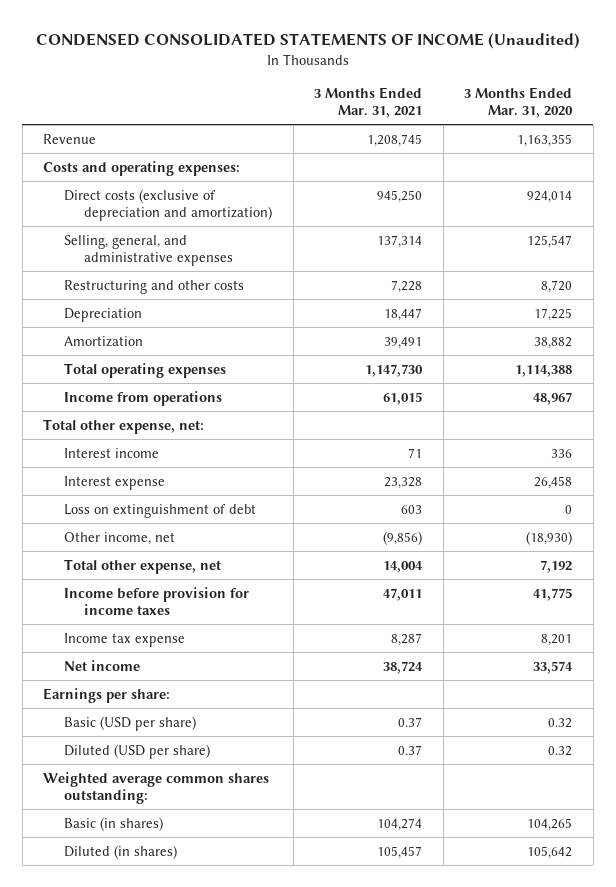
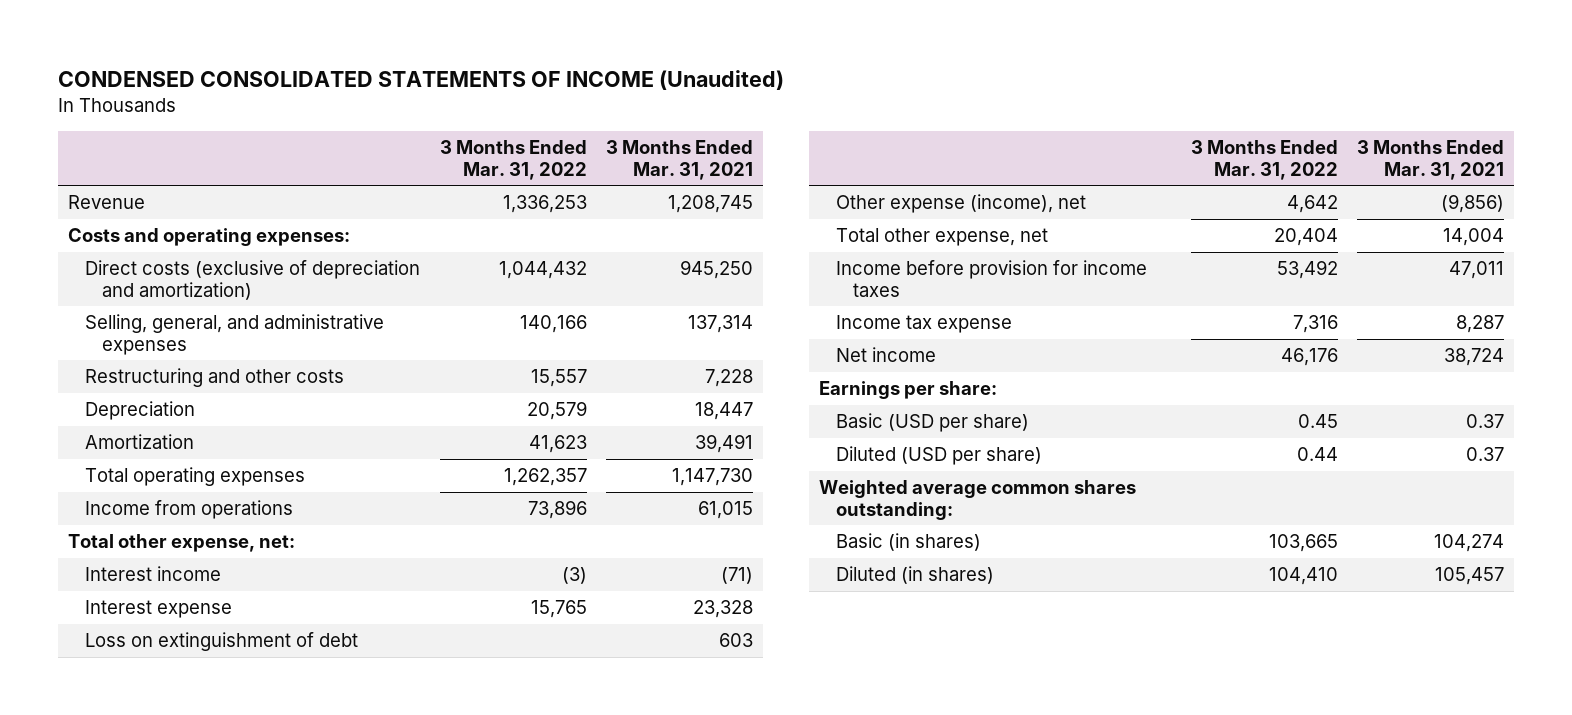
[464,86,574,118] 3 Months Ended Mar. 31, 2020 -> none
none -> [439,140,587,181] 3 Months Ended Mar. 31, 2022
[408,447,423,458] 71 -> [720,567,753,585] (71)
[63,531,175,545] Other income, net -> [836,194,1087,214] Other expense (income), net

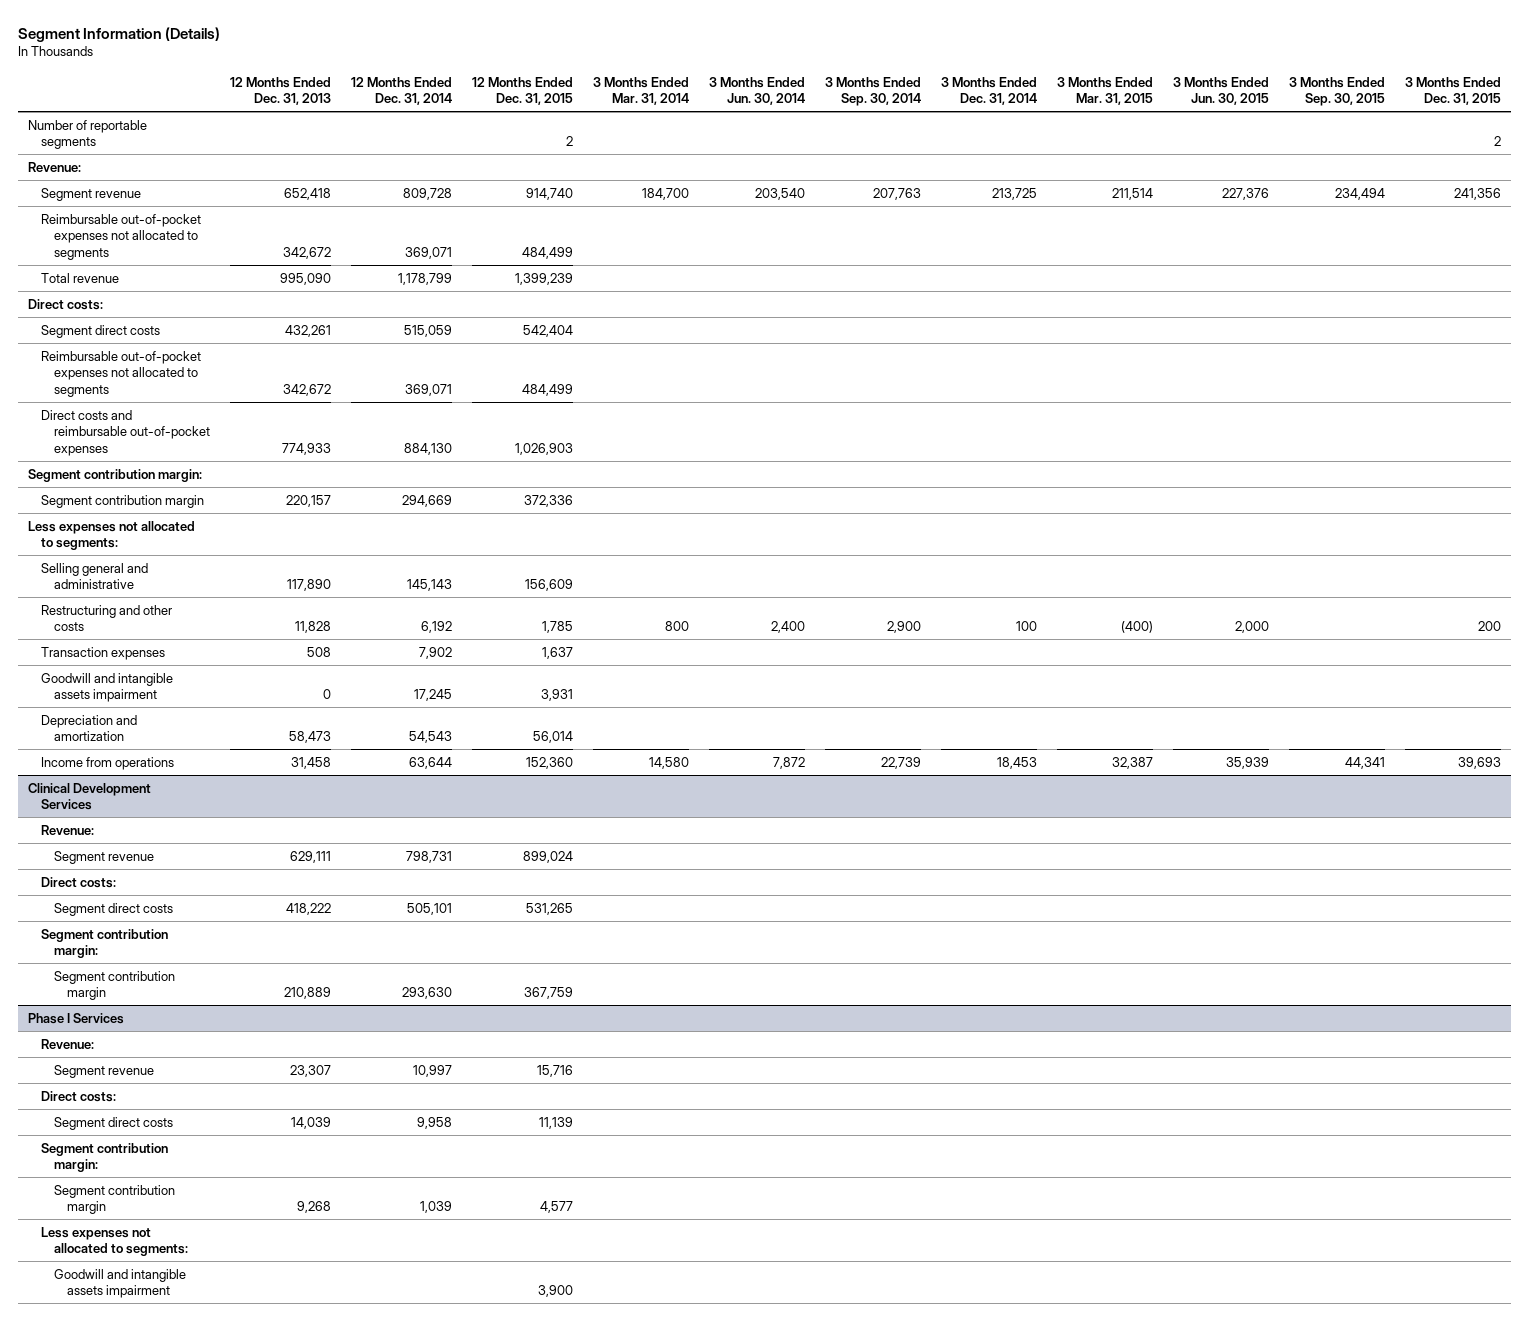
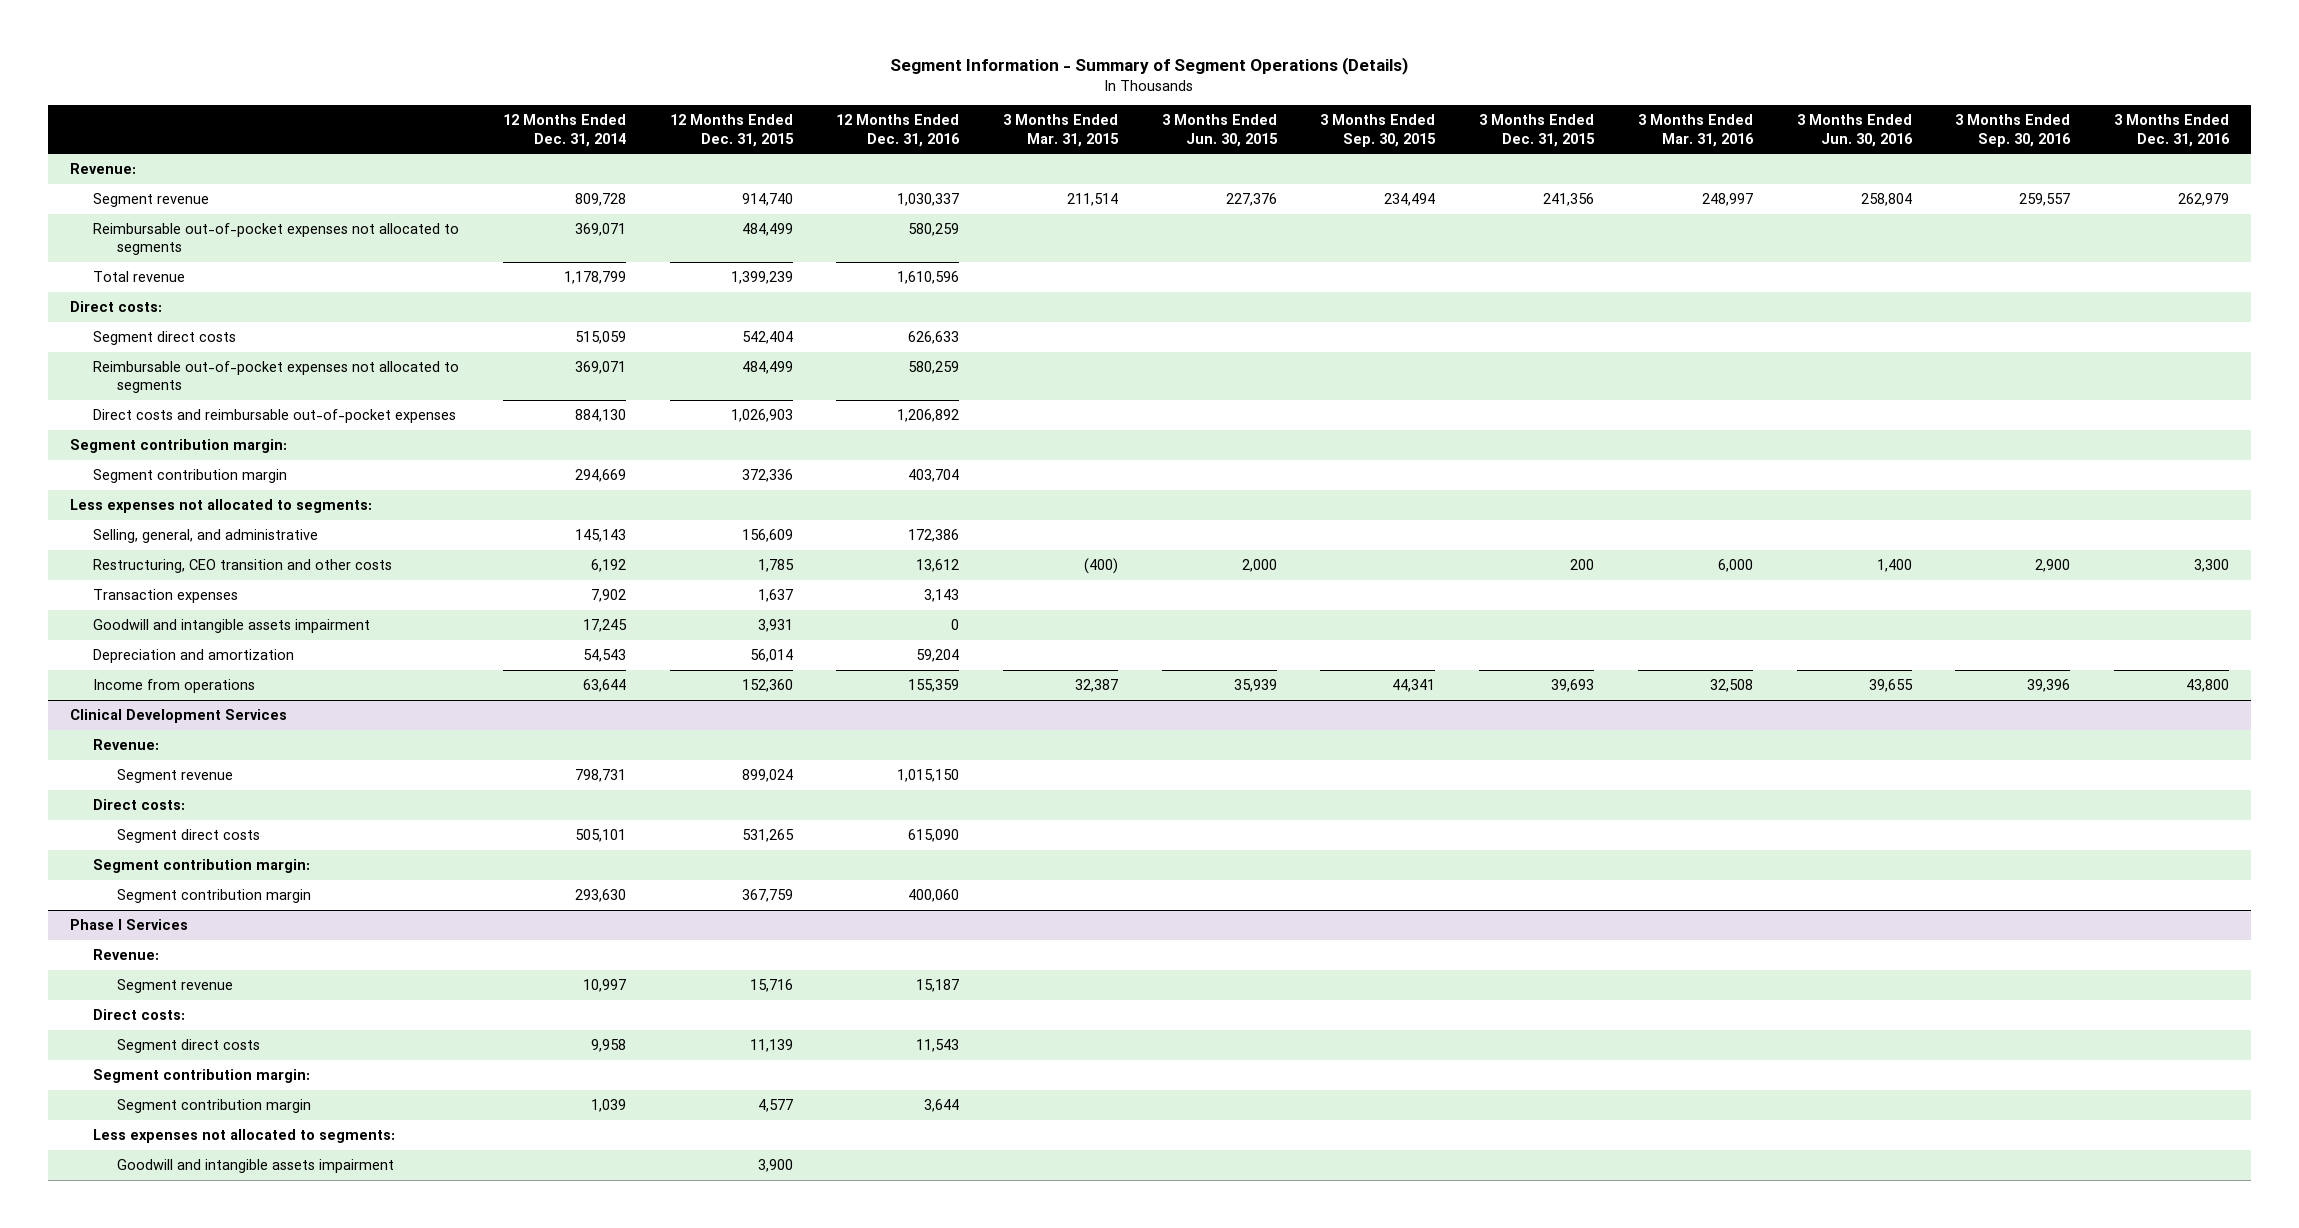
[18,26,221,42] Segment Information (Details) -> [890,56,1409,75] Segment Information - Summary of Segment Operations (Details)
[230,76,332,106] 12 Months Ended Dec. 31, 2013 -> none
[593,76,690,106] 3 Months Ended Mar. 31, 2014 -> none
[709,76,806,106] 3 Months Ended Jun. 30, 2014 -> none
[825,76,922,107] 3 Months Ended Sep. 30, 2014 -> none
[941,76,1038,106] 3 Months Ended Dec. 31, 2014 -> none
none -> [836,114,961,147] 12 Months Ended Dec. 31, 2016
none -> [1637,114,1754,147] 3 Months Ended Mar. 31, 2016
none -> [1796,114,1913,147] 3 Months Ended Jun. 30, 2016
none -> [1955,114,2072,147] 3 Months Ended Sep. 30, 2016
none -> [2114,114,2231,147] 3 Months Ended Dec. 31, 2016
[28,119,148,150] Number of reportable segments -> none
[41,562,149,590] Selling general and administrative -> [93,528,319,543] Selling, general, and administrative
[41,604,173,632] Restructuring and other costs -> [93,558,393,573] Restructuring, CEO transition and other costs

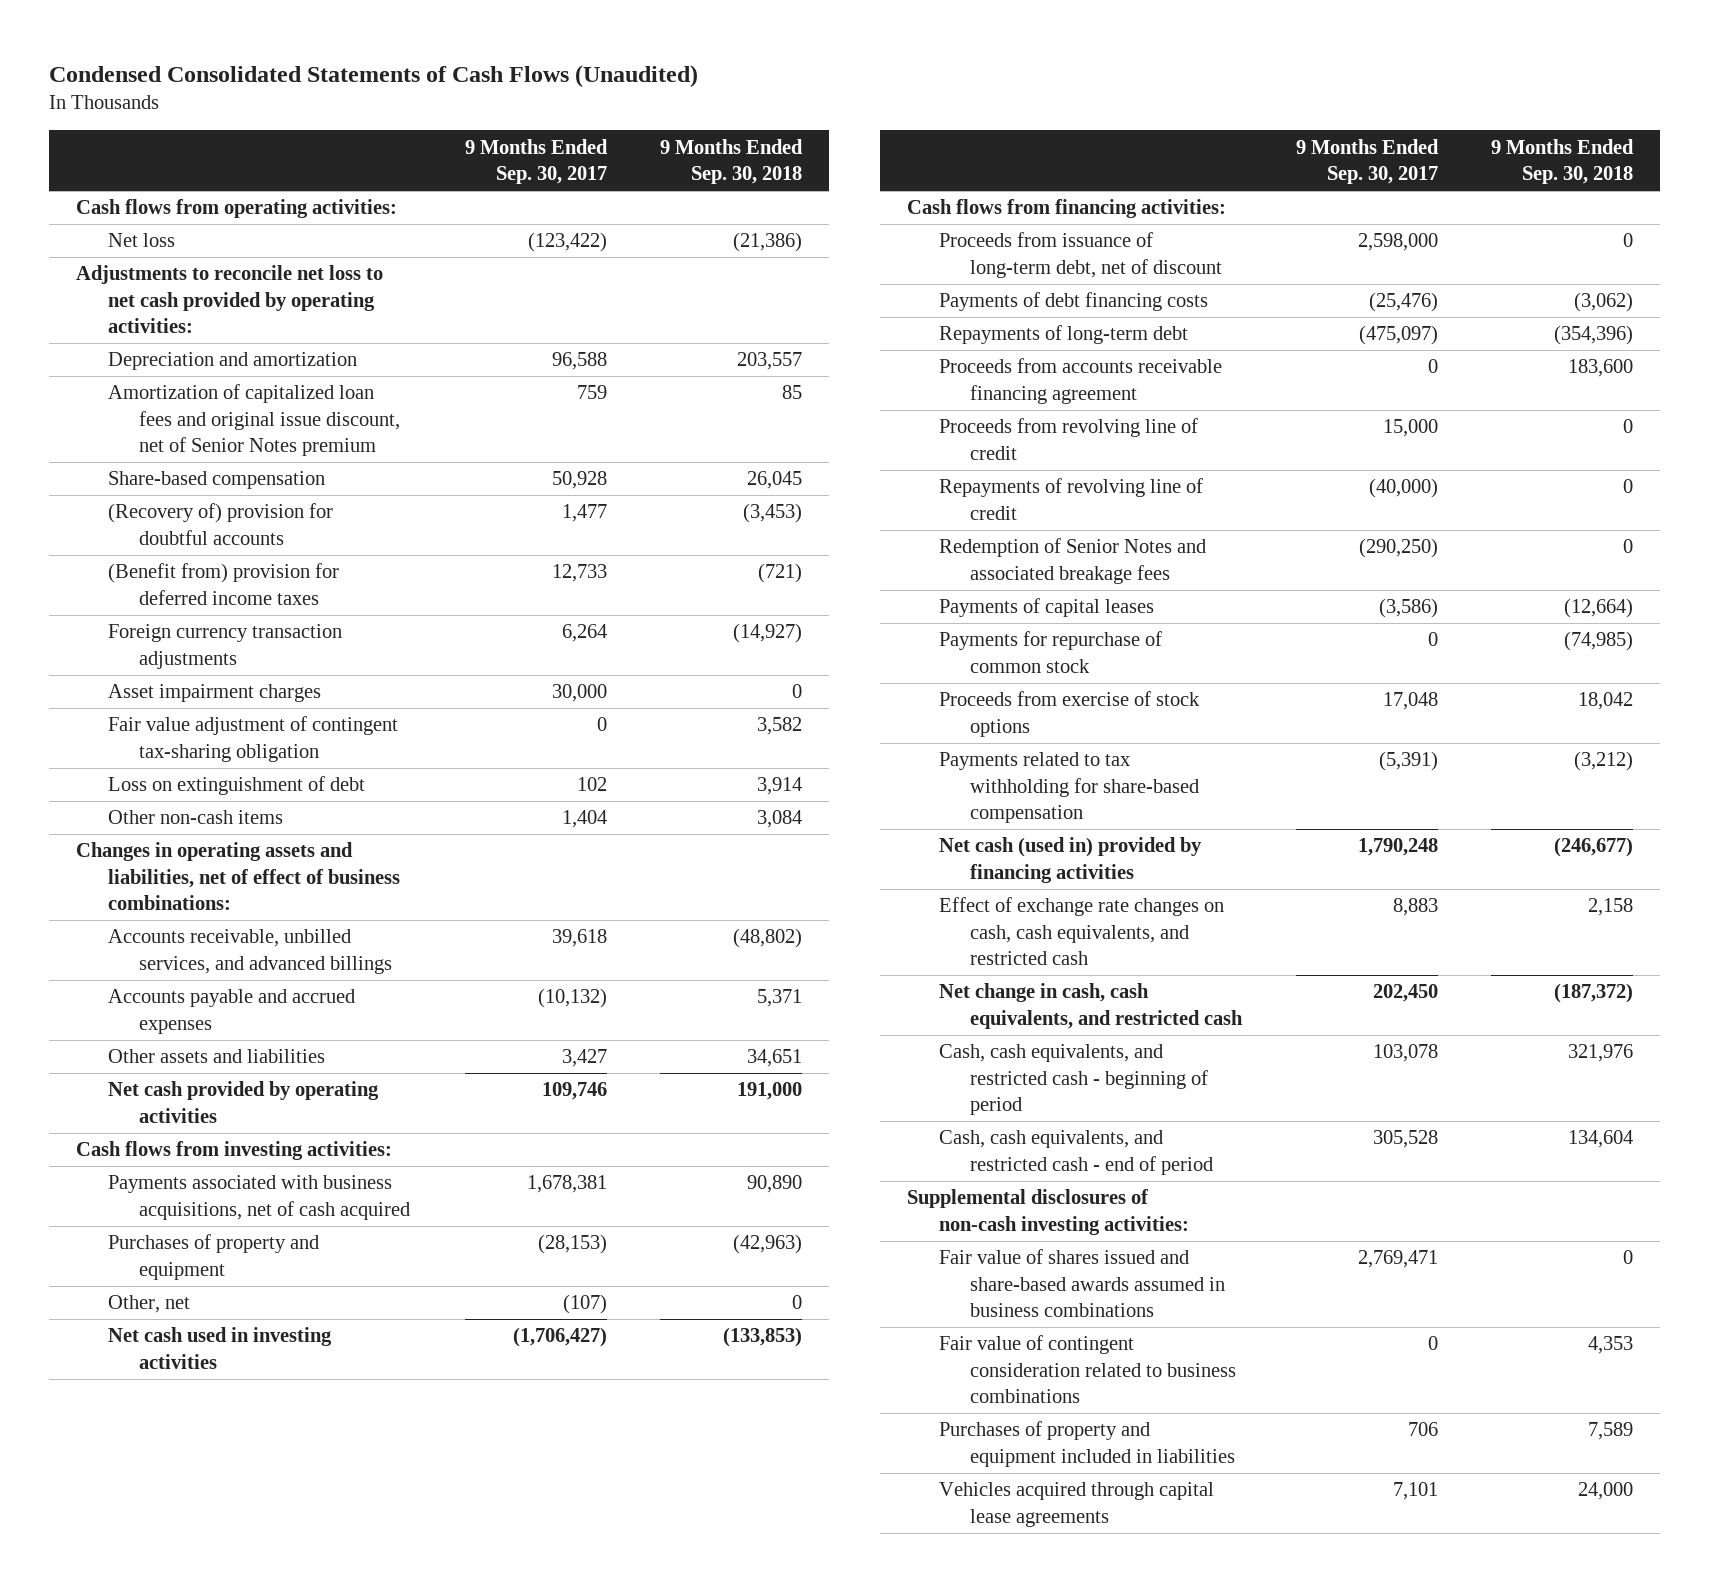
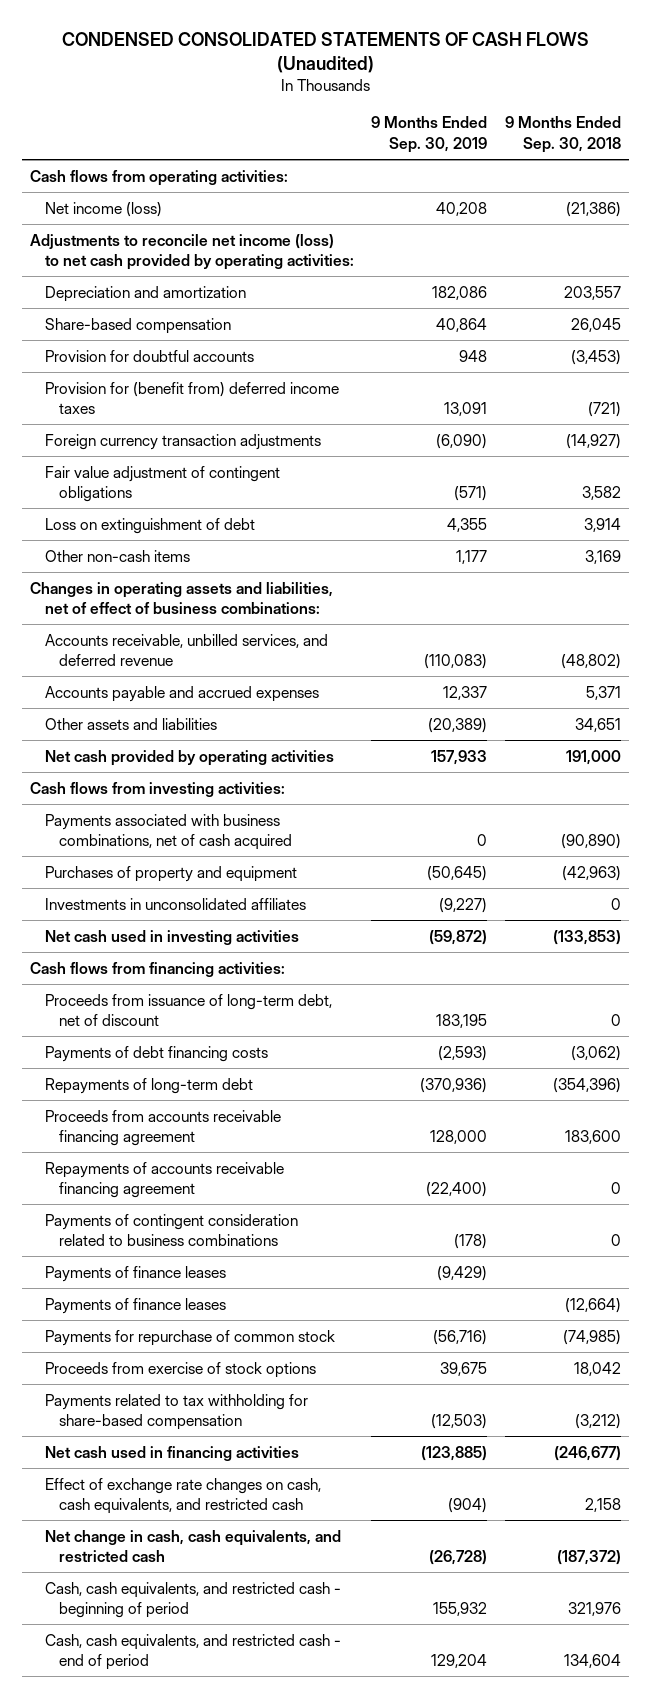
[49,64,699,88] Condensed Consolidated Statements of Cash Flows (Unaudited) -> [61,31,589,74] CONDENSED CONSOLIDATED STATEMENTS OF CASH FLOWS (Unaudited)
[464,138,608,185] 9 Months Ended Sep. 30, 2017 -> none
none -> [371,116,488,153] 9 Months Ended Sep. 30, 2019
[107,233,175,248] Net loss -> [44,201,162,217] Net income (loss)
[76,265,384,334] Adjustments to reconcile net loss to net cash provided by operating activities: -> [30,233,354,270] Adjustments to reconcile net income (loss) to net cash provided by operating activities:
[107,384,401,457] Amortization of capitalized loan fees and original issue discount, net of Senior Notes premium -> none
[107,503,333,545] (Recovery of) provision for doubtful accounts -> [44,349,254,362] Provision for doubtful accounts
[107,563,339,605] (Benefit from) provision for deferred income taxes -> [44,381,339,414] Provision for (benefit from) deferred income taxes
[107,684,321,703] Asset impairment charges -> none
[107,716,398,762] Fair value adjustment of contingent tax-sharing obligation -> [44,465,280,502] Fair value adjustment of contingent obligations
[757,810,803,829] 3,084 -> [584,549,621,564] 3,169
[107,929,393,974] Accounts receivable, unbilled services, and advanced billings -> [44,633,328,666] Accounts receivable, unbilled services, and deferred revenue
[107,1175,411,1220] Payments associated with business acquisitions, net of cash acquired -> [44,813,293,850] Payments associated with business combinations, net of cash acquired
[747,1175,803,1194] 90,890 -> [560,833,621,849] (90,890)
[107,1295,190,1314] Other, net -> none
none -> [44,897,306,910] Investments in unconsolidated affiliates
[938,418,1198,460] Proceeds from revolving line of credit -> none
[938,478,1203,520] Repayments of revolving line of credit -> none
[938,538,1206,584] Redemption of Senior Notes and associated breakage fees -> none
none -> [44,1161,284,1198] Repayments of accounts receivable financing agreement
none -> [44,1213,298,1246] Payments of contingent consideration related to business combinations
none -> [44,1265,226,1282] Payments of finance leases
[938,598,1154,618] Payments of capital leases -> [44,1297,226,1314] Payments of finance leases
[938,837,1202,883] Net cash (used in) provided by financing activities -> [44,1445,299,1461] Net cash used in financing activities
[907,1189,1189,1235] Supplemental disclosures of non-cash investing activities: -> none
[938,1249,1226,1318] Fair value of shares issued and share-based awards assumed in business combinations -> none
[938,1335,1237,1404] Fair value of contingent consideration related to business combinations -> none
[938,1421,1236,1467] Purchases of property and equipment included in liabilities -> none
[938,1482,1214,1527] Vehicles acquired through capital lease agreements -> none

